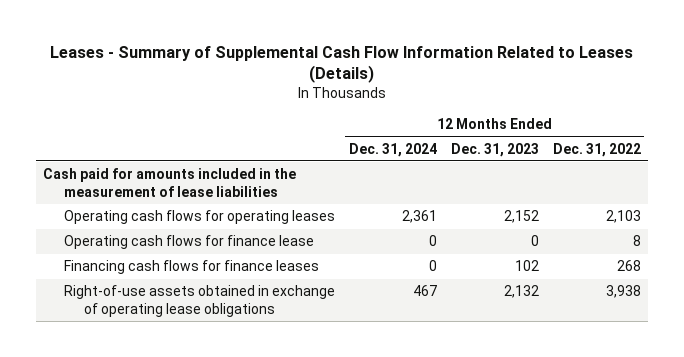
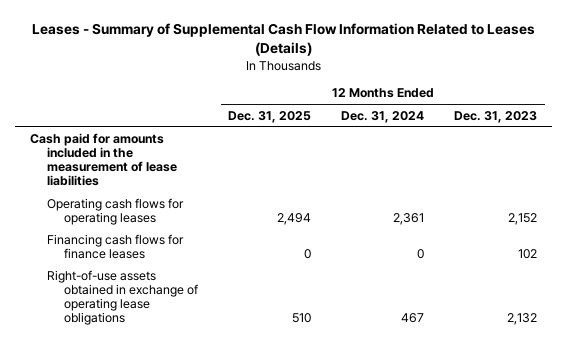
[552,142,641,157] Dec. 31, 2022 -> none
none -> [228,110,312,123] Dec. 31, 2025
[63,235,314,250] Operating cash flows for finance lease -> none

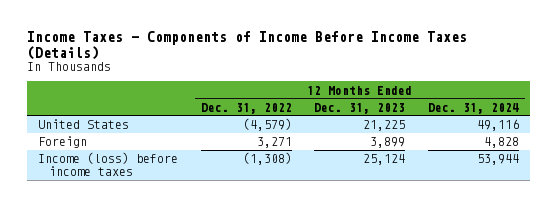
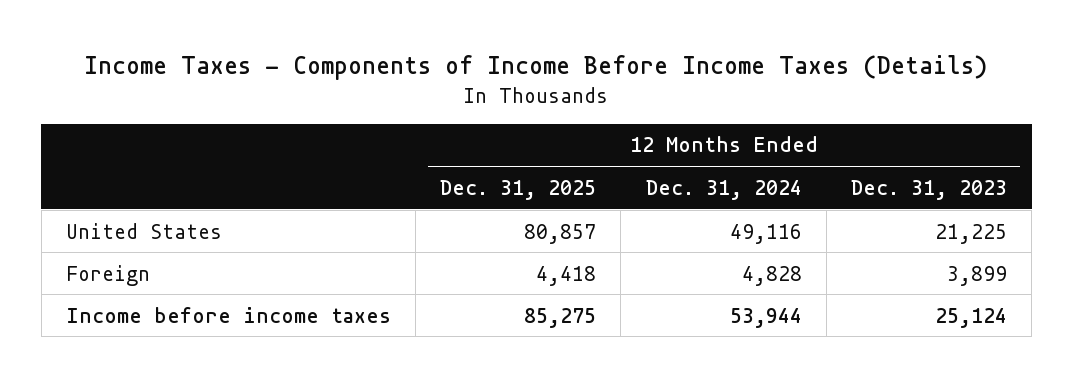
[200,102,292,114] Dec. 31, 2022 -> none
none -> [440,179,597,200] Dec. 31, 2025
[37,152,178,176] Income (loss) before income taxes -> [65,306,391,323] Income before income taxes

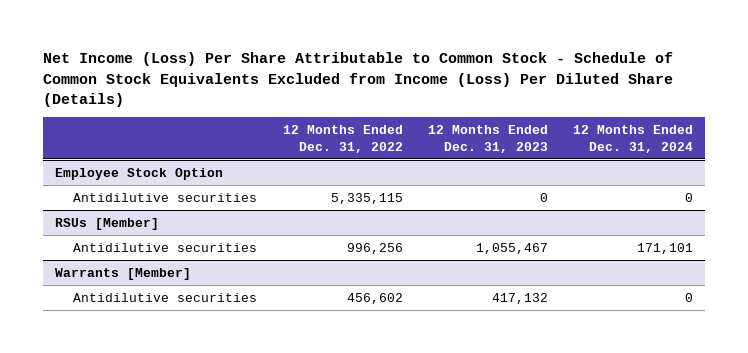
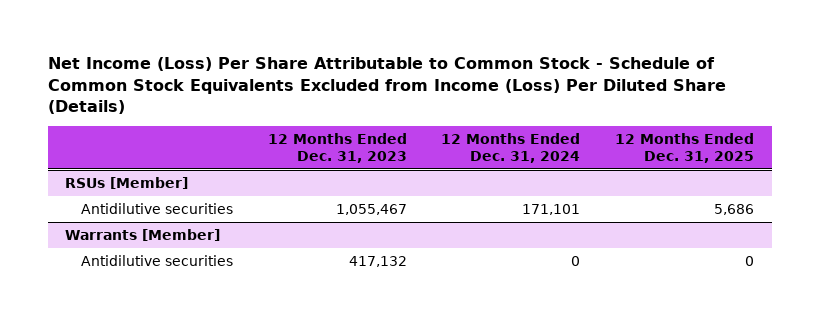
[282,125,403,153] 12 Months Ended Dec. 31, 2022 -> none
none -> [615,133,755,163] 12 Months Ended Dec. 31, 2025
[55,167,224,180] Employee Stock Option -> none
[73,192,258,202] Antidilutive securities -> none

